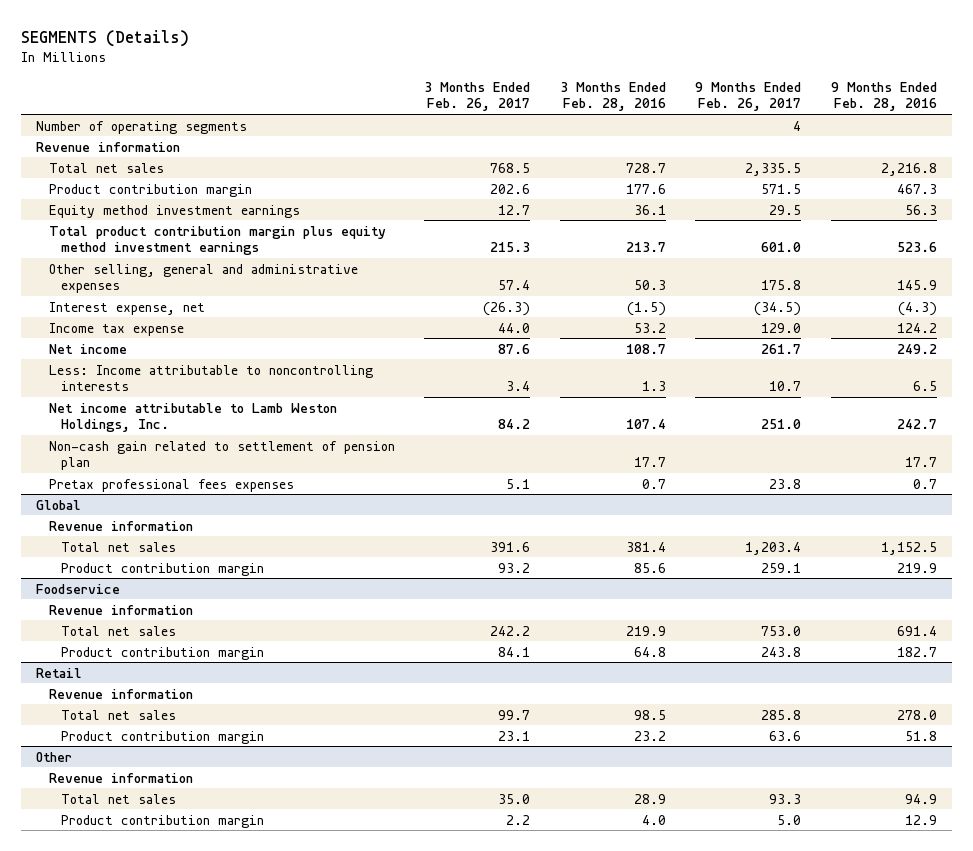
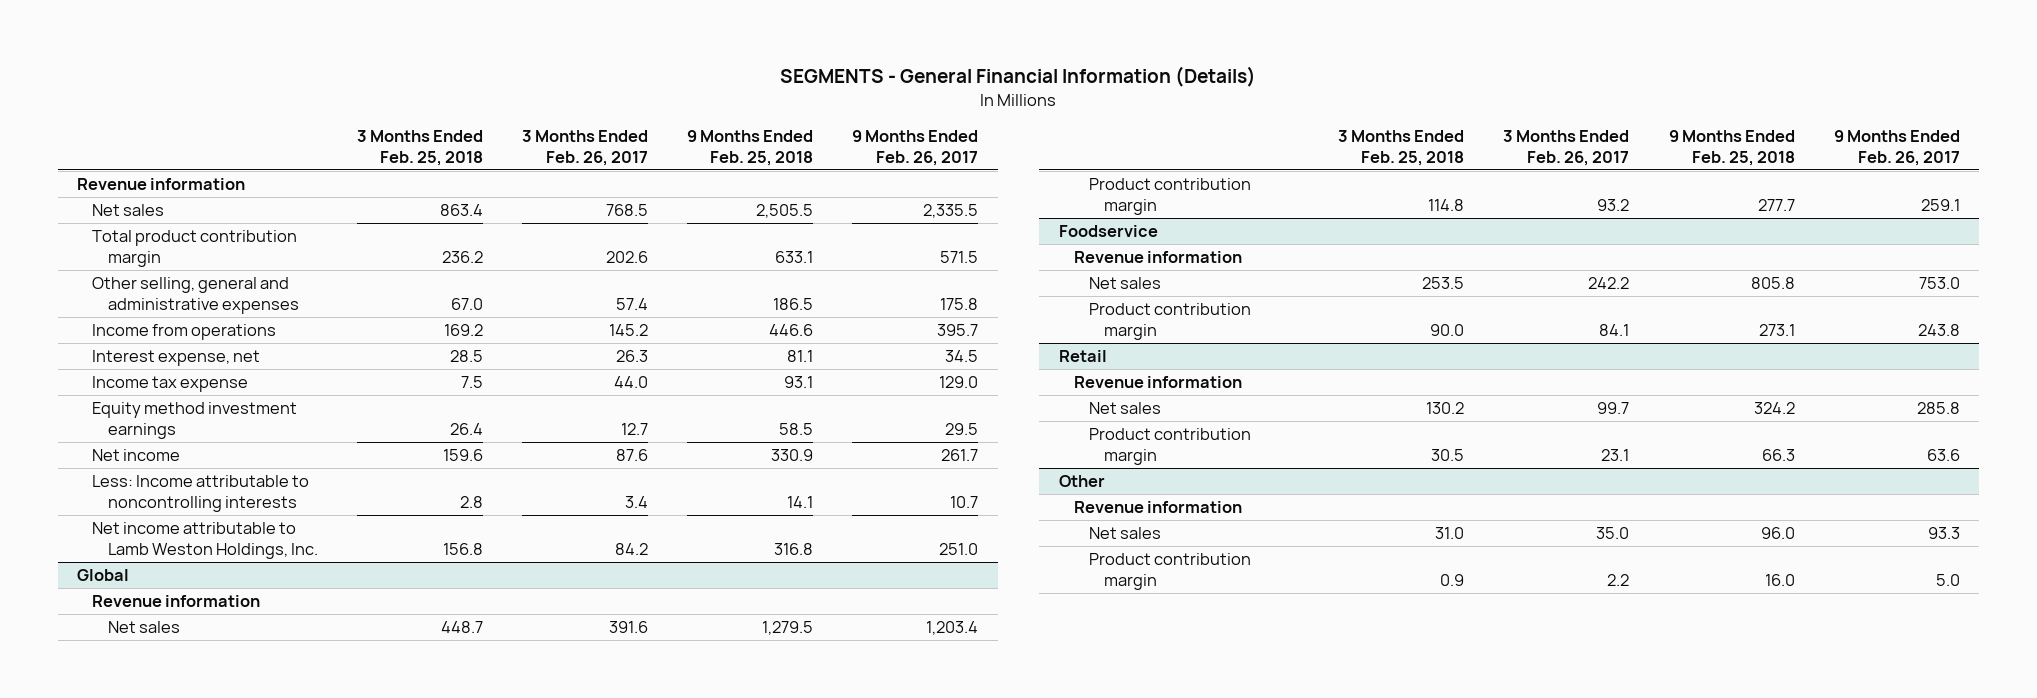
[21,30,190,48] SEGMENTS (Details) -> [780,66,1257,88] SEGMENTS - General Financial Information (Details)
[559,82,666,112] 3 Months Ended Feb. 28, 2016 -> none
[830,82,937,112] 9 Months Ended Feb. 28, 2016 -> none
none -> [356,129,483,166] 3 Months Ended Feb. 25, 2018
none -> [687,129,814,166] 9 Months Ended Feb. 25, 2018
[36,120,248,134] Number of operating segments -> none
[48,183,252,197] Product contribution margin -> none
[48,162,164,173] Total net sales -> [92,204,165,217] Net sales
[48,225,386,255] Total product contribution margin plus equity method investment earnings -> [92,230,298,268] Total product contribution margin
[490,241,531,252] 215.3 -> [605,251,648,264] 202.6
[761,241,802,252] 601.0 -> [940,251,979,264] 571.5
none -> [92,324,277,341] Income from operations
[483,301,531,316] (26.3) -> [615,350,648,363] 26.3
[754,301,802,316] (34.5) -> [945,350,979,363] 34.5
[48,204,300,218] Equity method investment earnings -> [92,402,298,440] Equity method investment earnings
[48,440,395,470] Non-cash gain related to settlement of pension plan -> none
[48,478,294,492] Pretax professional fees expenses -> none
[60,541,176,552] Total net sales -> [107,621,180,634] Net sales
[60,625,176,636] Total net sales -> [1089,277,1162,290] Net sales
[60,709,176,720] Total net sales -> [1089,402,1162,415] Net sales
[60,793,176,804] Total net sales -> [1089,527,1162,540] Net sales

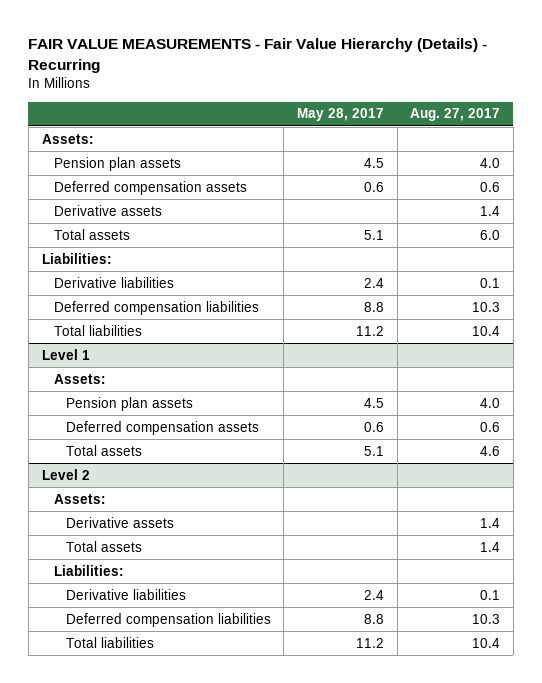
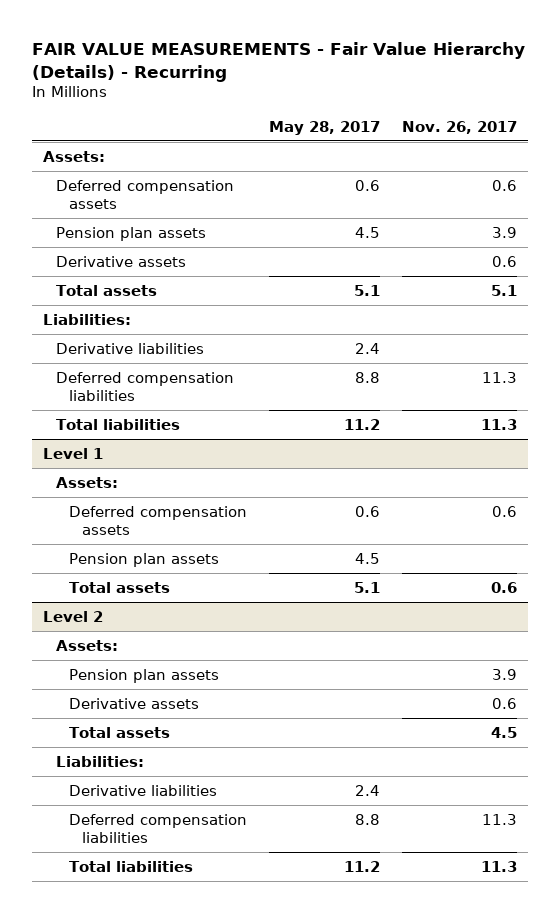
[410,108,501,122] Aug. 27, 2017 -> none
none -> [401,120,517,134] Nov. 26, 2017
[53,156,181,171] Pension plan assets -> [55,226,206,241] Pension plan assets
[65,396,193,411] Pension plan assets -> [68,552,219,567] Pension plan assets
none -> [68,668,219,683] Pension plan assets

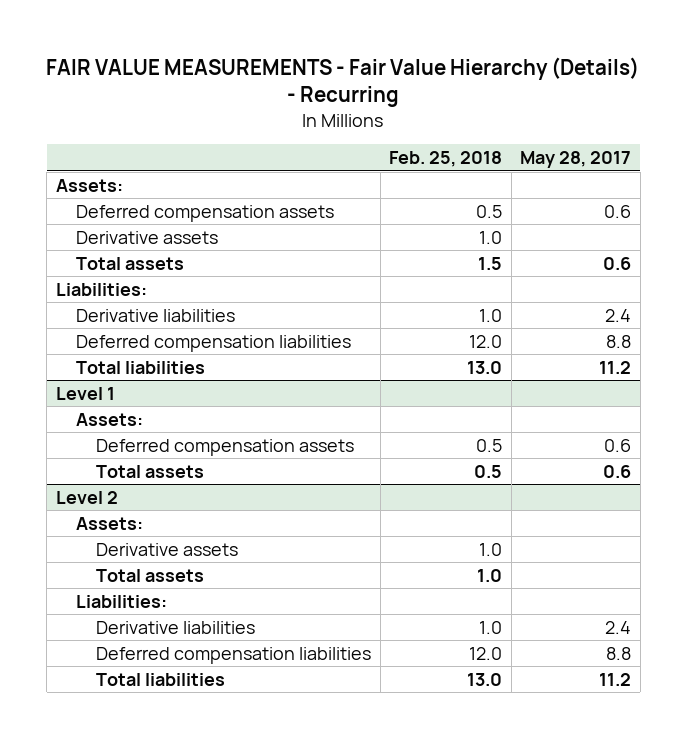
[401,120,517,134] Nov. 26, 2017 -> none
none -> [389,151,503,168] Feb. 25, 2018
[55,226,206,241] Pension plan assets -> none
[353,284,380,296] 5.1 -> [603,256,632,270] 0.6
[68,552,219,567] Pension plan assets -> none
[353,581,380,593] 5.1 -> [603,464,632,478] 0.6
[68,668,219,683] Pension plan assets -> none

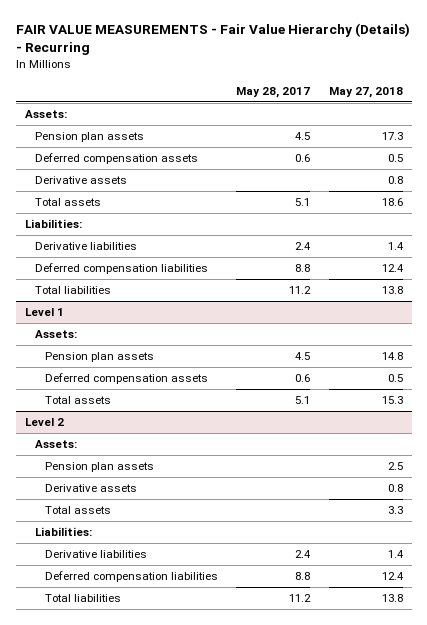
[389,151,503,168] Feb. 25, 2018 -> none
none -> [328,86,403,98] May 27, 2018
none -> [34,132,144,143] Pension plan assets
[603,256,632,270] 0.6 -> [295,198,311,207] 5.1
none -> [44,352,154,363] Pension plan assets
[603,464,632,478] 0.6 -> [295,396,311,405] 5.1
none -> [44,462,154,473] Pension plan assets

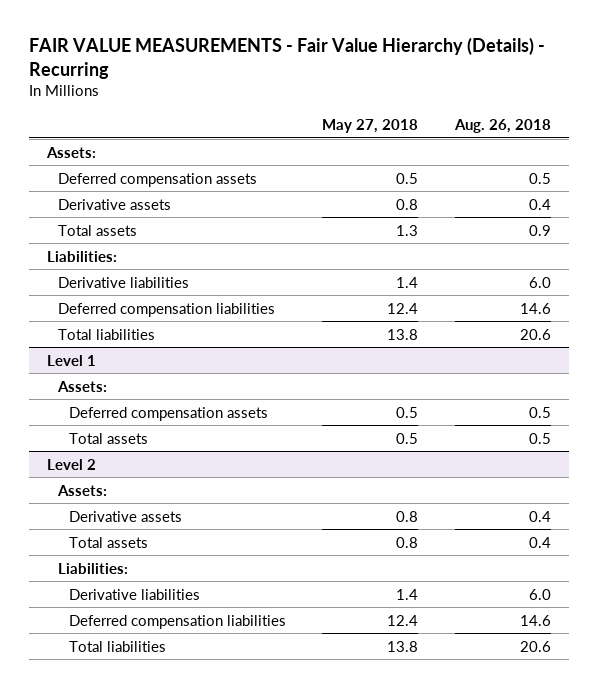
[236,86,311,98] May 28, 2017 -> none
none -> [453,118,551,133] Aug. 26, 2018
[34,132,144,143] Pension plan assets -> none
[381,198,403,207] 18.6 -> [396,224,419,236] 1.3
[44,352,154,363] Pension plan assets -> none
[381,396,403,405] 15.3 -> [396,432,419,444] 0.5
[44,462,154,473] Pension plan assets -> none
[387,506,403,515] 3.3 -> [396,536,419,548] 0.8

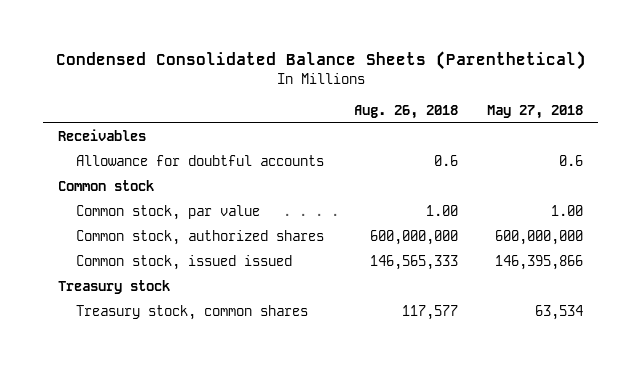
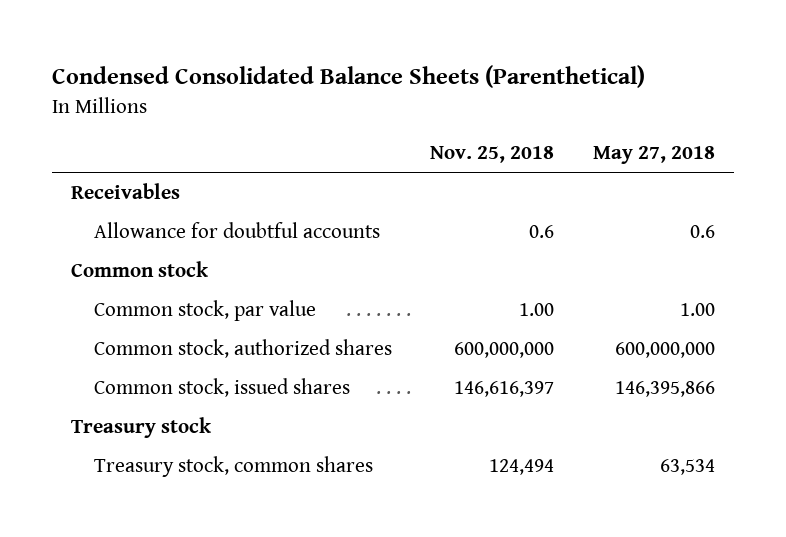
[353,105,458,120] Aug. 26, 2018 -> none
none -> [430,146,555,164] Nov. 25, 2018
[76,255,293,271] Common stock, issued issued -> [93,377,350,397] Common stock, issued shares

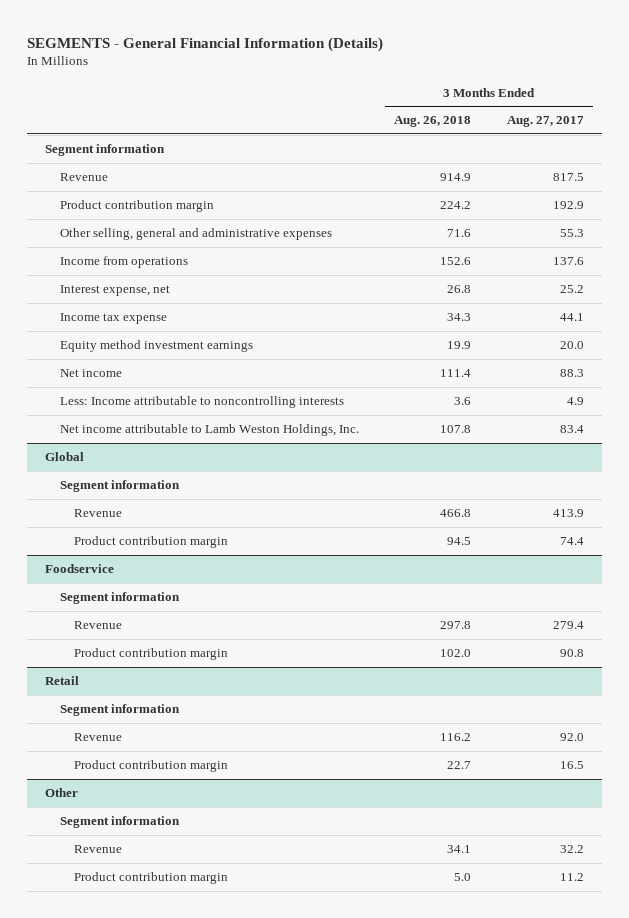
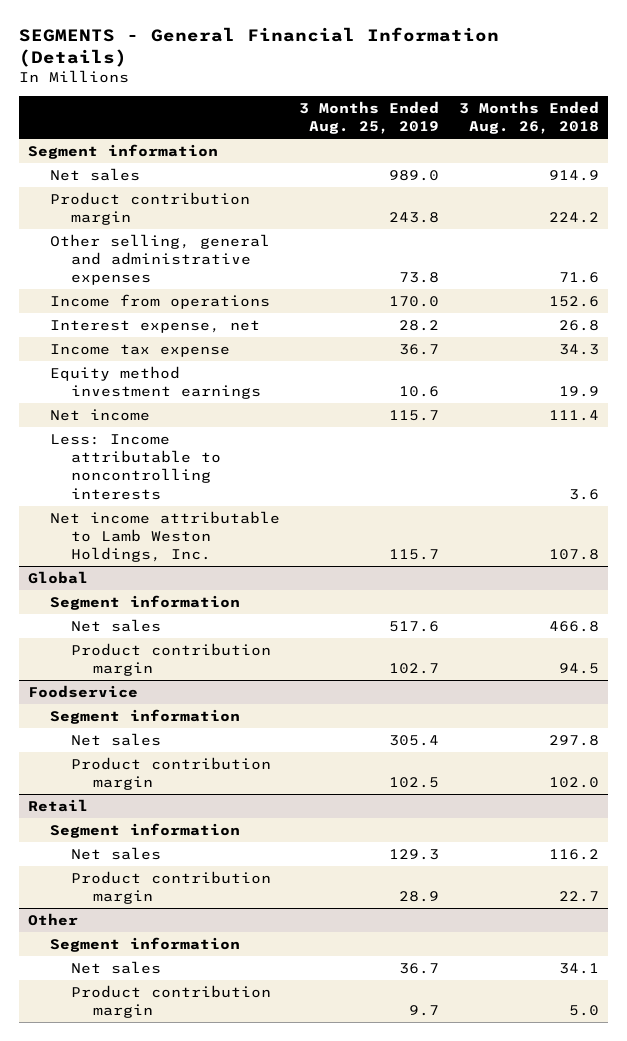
[506,116,584,128] Aug. 27, 2017 -> none
none -> [299,100,440,135] 3 Months Ended Aug. 25, 2019
[59,173,108,182] Revenue -> [49,167,140,181] Net sales
[74,509,123,518] Revenue -> [71,618,162,632] Net sales
[74,621,123,630] Revenue -> [71,732,162,746] Net sales
[74,733,123,742] Revenue -> [71,846,162,860] Net sales
[74,845,123,854] Revenue -> [71,960,162,974] Net sales

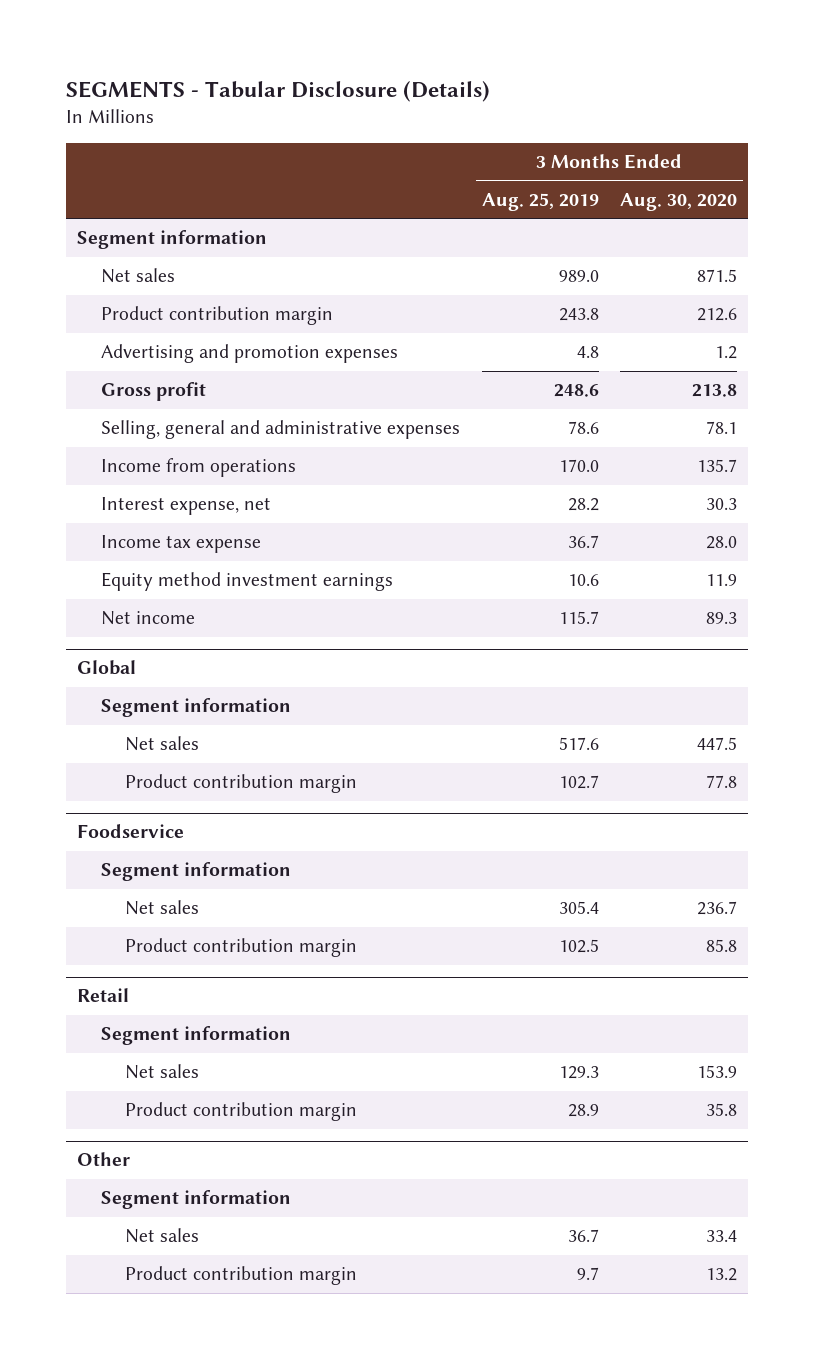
[18,26,499,67] SEGMENTS - General Financial Information (Details) -> [66,80,491,102] SEGMENTS - Tabular Disclosure (Details)
[458,100,599,135] 3 Months Ended Aug. 26, 2018 -> none
none -> [620,192,738,211] Aug. 30, 2020
none -> [101,344,399,364] Advertising and promotion expenses
none -> [101,382,207,402] Gross profit
[49,233,270,286] Other selling, general and administrative expenses -> [101,420,461,440] Selling, general and administrative expenses
[399,272,440,284] 73.8 -> [567,421,599,435] 78.6
[49,433,222,500] Less: Income attributable to noncontrolling interests -> none
[49,510,280,563] Net income attributable to Lamb Weston Holdings, Inc. -> none

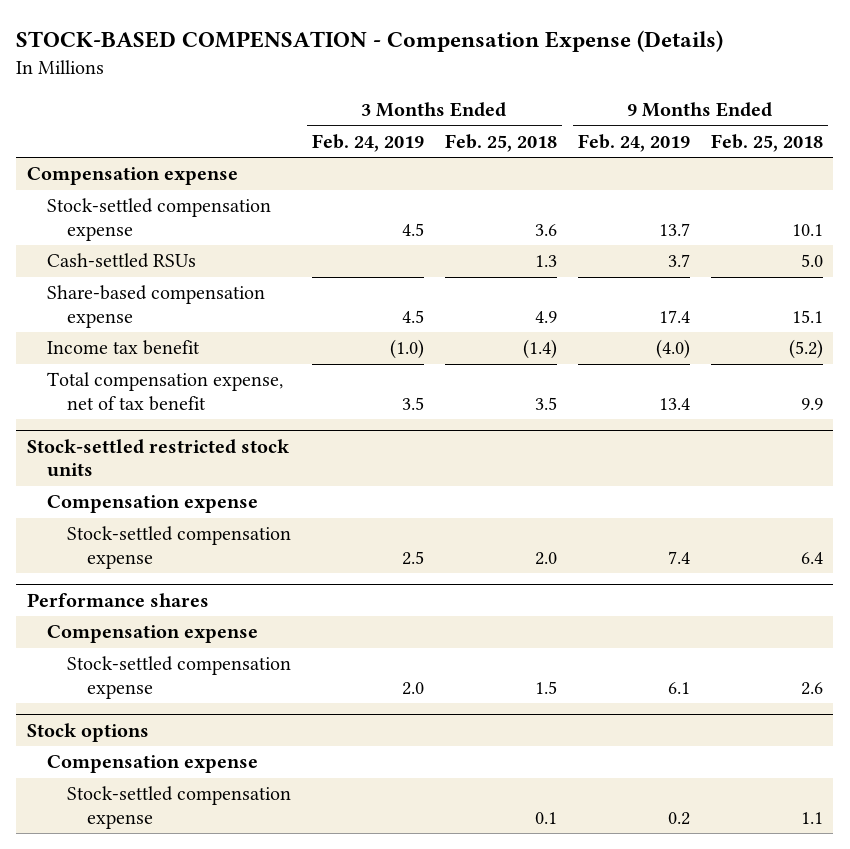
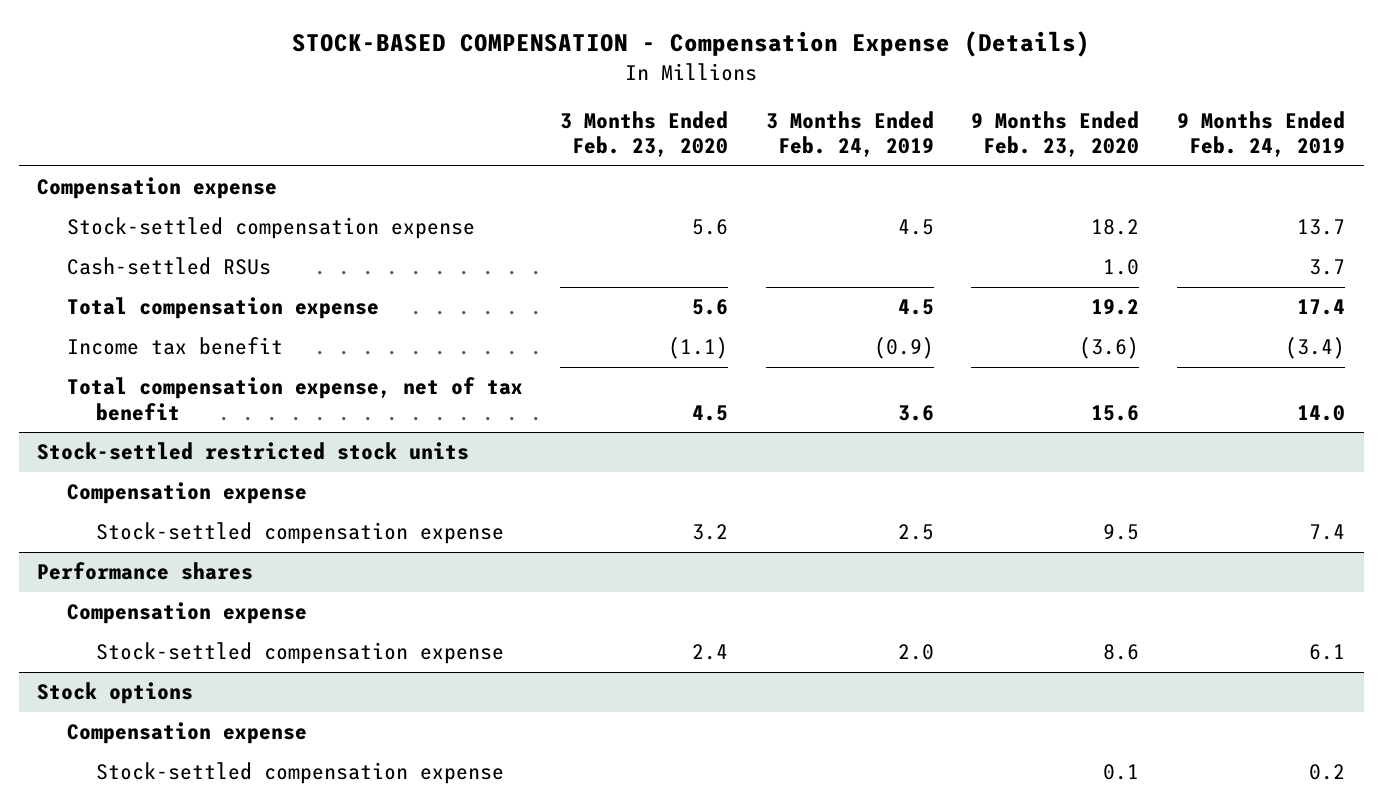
[444,133,557,152] Feb. 25, 2018 -> none
[710,133,823,152] Feb. 25, 2018 -> none
none -> [560,110,729,158] 3 Months Ended Feb. 23, 2020
none -> [971,110,1140,158] 9 Months Ended Feb. 23, 2020
[46,285,265,328] Share-based compensation expense -> [66,297,379,320] Total compensation expense
[389,339,424,360] (1.0) -> [873,337,934,360] (0.9)
[655,339,690,360] (4.0) -> [1284,337,1345,360] (3.4)
[401,396,424,410] 3.5 -> [897,404,934,421] 3.6
[658,397,690,410] 13.4 -> [1296,404,1345,421] 14.0

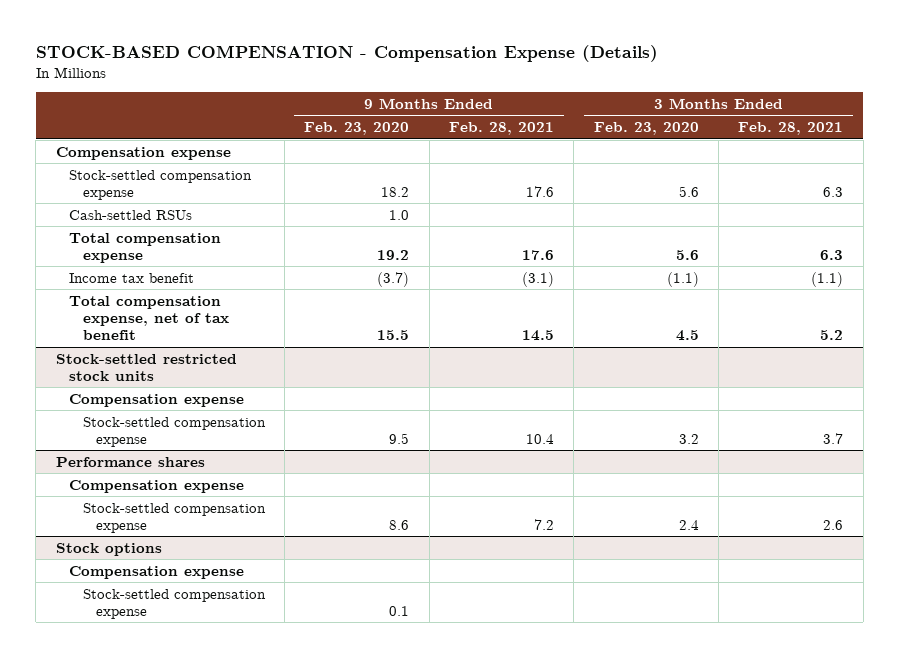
[765,110,934,158] 3 Months Ended Feb. 24, 2019 -> none
[1176,110,1345,158] 9 Months Ended Feb. 24, 2019 -> none
none -> [449,121,555,135] Feb. 28, 2021
none -> [738,121,844,135] Feb. 28, 2021
[1079,337,1140,360] (3.6) -> [377,271,410,287] (3.7)
[1091,404,1140,421] 15.6 -> [377,330,410,341] 15.5

